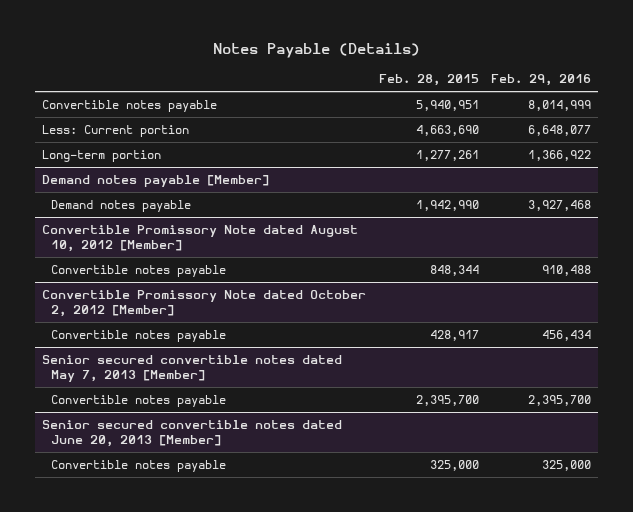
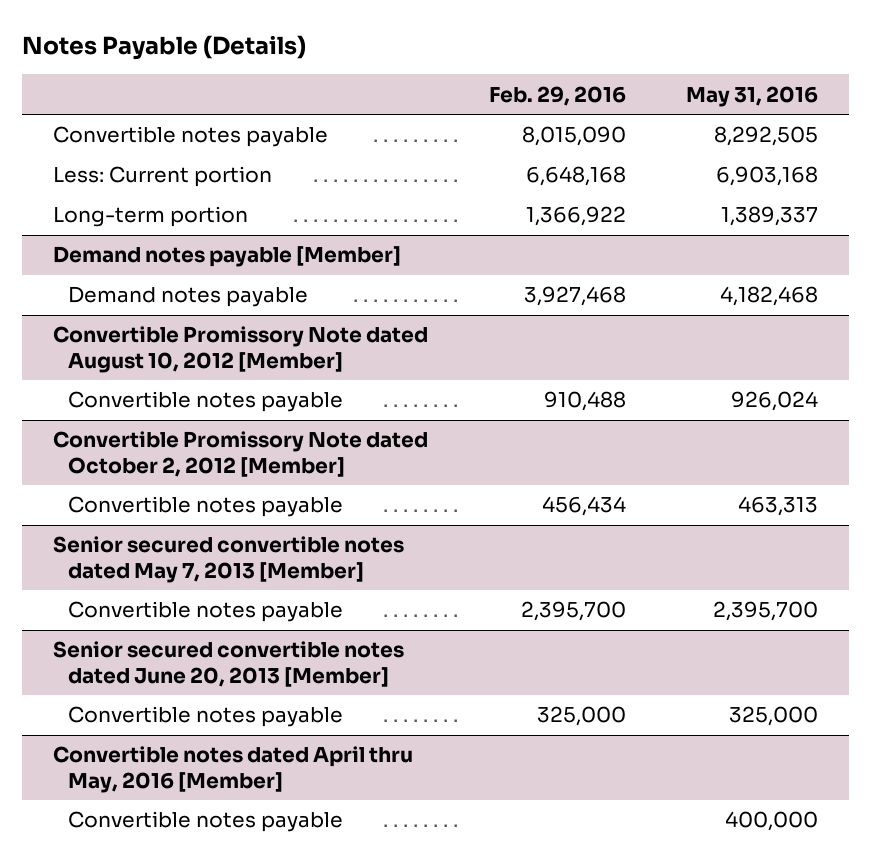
[378,74,479,87] Feb. 28, 2015 -> none
none -> [686,85,819,107] May 31, 2016
[528,99,592,111] 8,014,999 -> [521,126,626,147] 8,015,090
[528,124,592,136] 6,648,077 -> [525,166,626,187] 6,648,168
none -> [52,746,413,793] Convertible notes dated April thru May, 2016 [Member]
none -> [68,811,344,833] Convertible notes payable

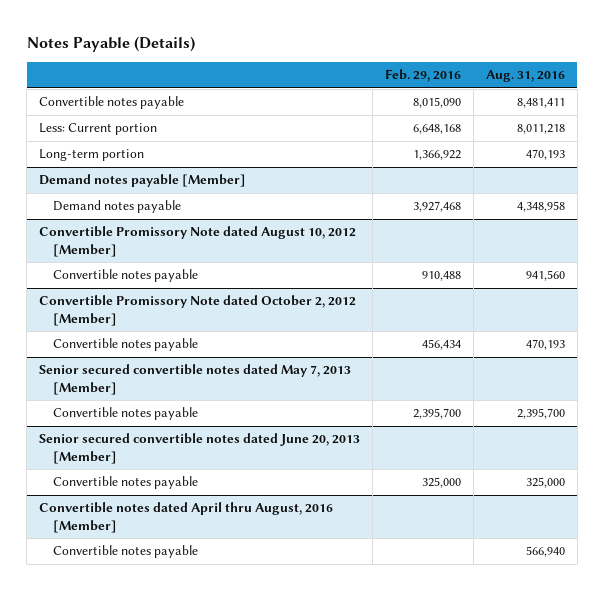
[686,85,819,107] May 31, 2016 -> none
none -> [485,70,565,83] Aug. 31, 2016
[52,746,413,793] Convertible notes dated April thru May, 2016 [Member] -> [39,502,334,533] Convertible notes dated April thru August, 2016 [Member]

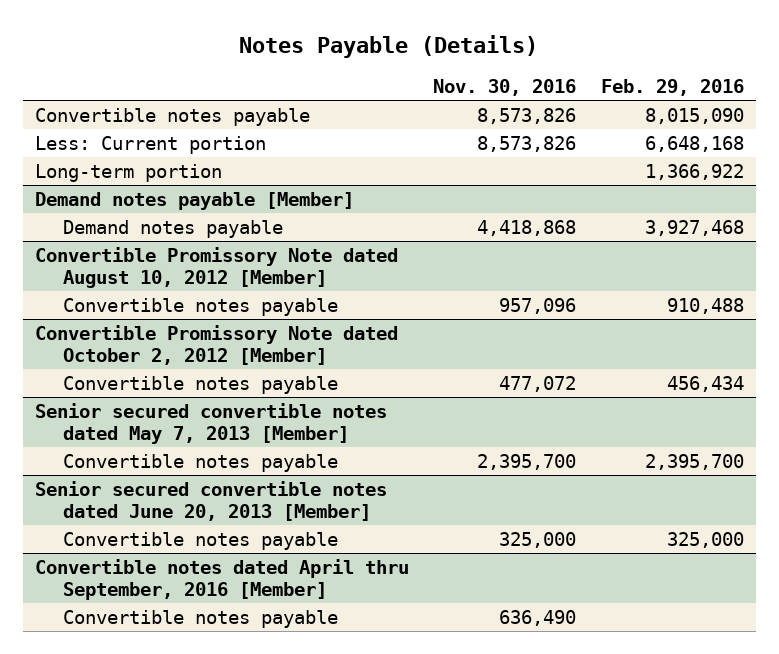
[485,70,565,83] Aug. 31, 2016 -> none
none -> [433,79,577,97] Nov. 30, 2016
[39,502,334,533] Convertible notes dated April thru August, 2016 [Member] -> [35,559,410,601] Convertible notes dated April thru September, 2016 [Member]

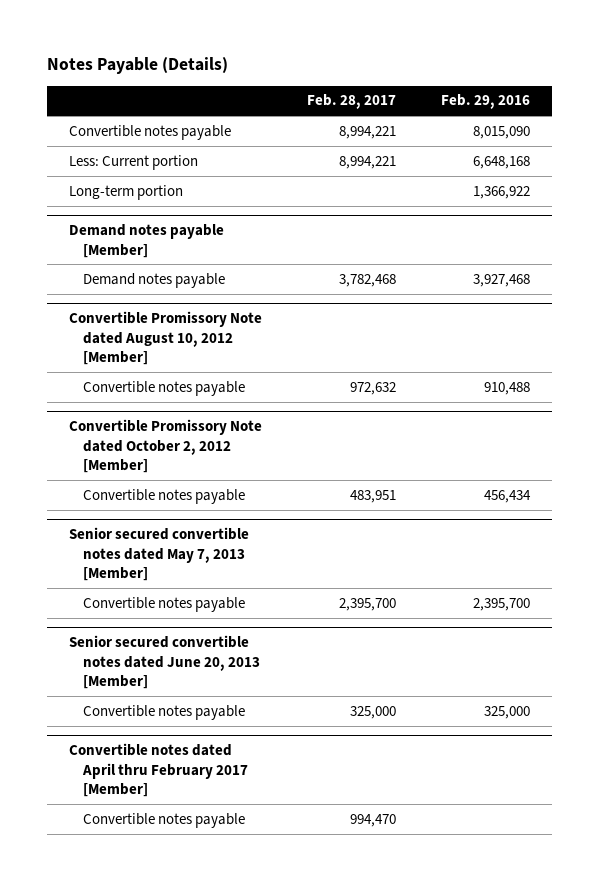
[433,79,577,97] Nov. 30, 2016 -> none
none -> [307,94,397,110] Feb. 28, 2017
[35,559,410,601] Convertible notes dated April thru September, 2016 [Member] -> [69,743,248,797] Convertible notes dated April thru February 2017 [Member]

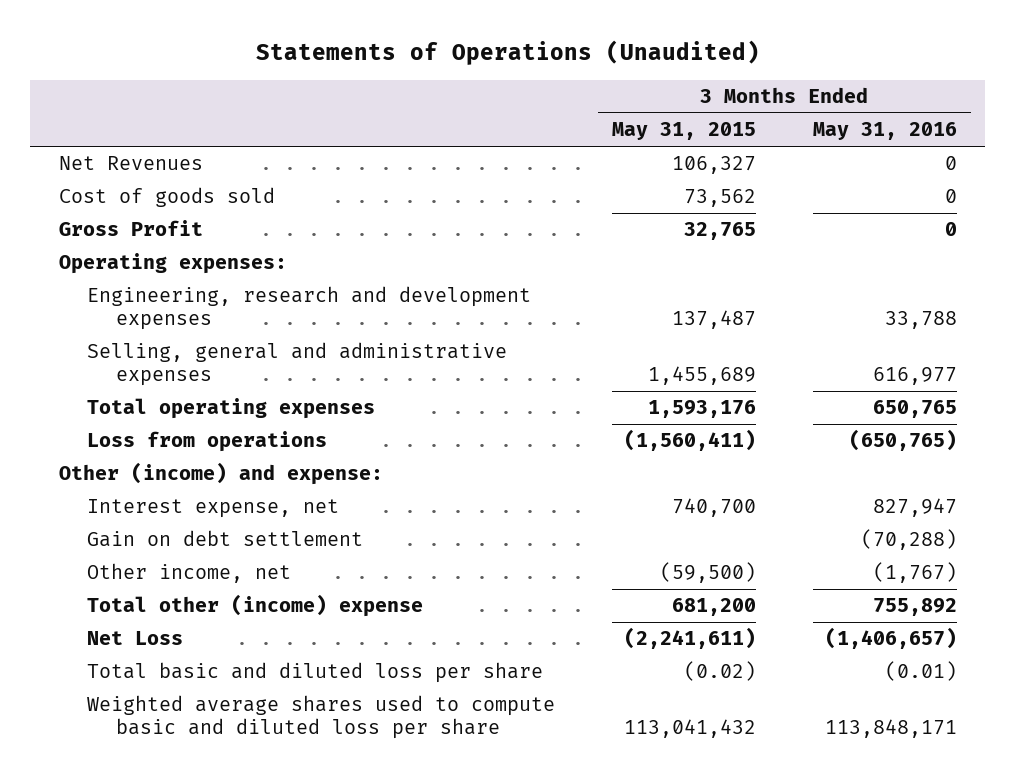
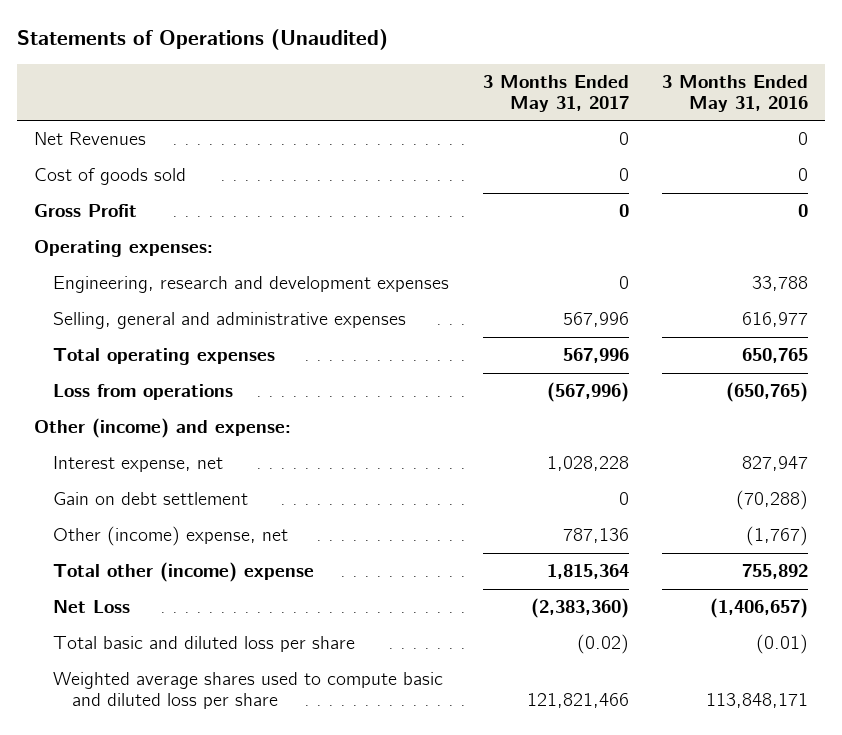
[612,122,757,141] May 31, 2015 -> none
none -> [482,74,629,112] 3 Months Ended May 31, 2017
[87,563,292,584] Other income, net -> [52,526,288,547] Other (income) expense, net

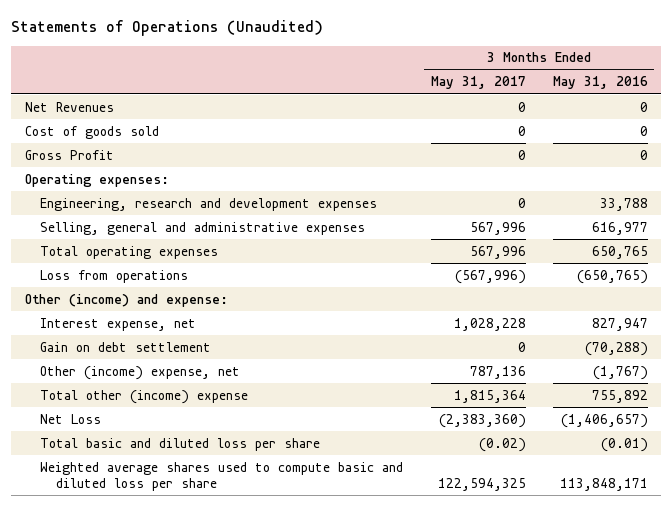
[526,693,629,709] 121,821,466 -> [437,477,526,491] 122,594,325

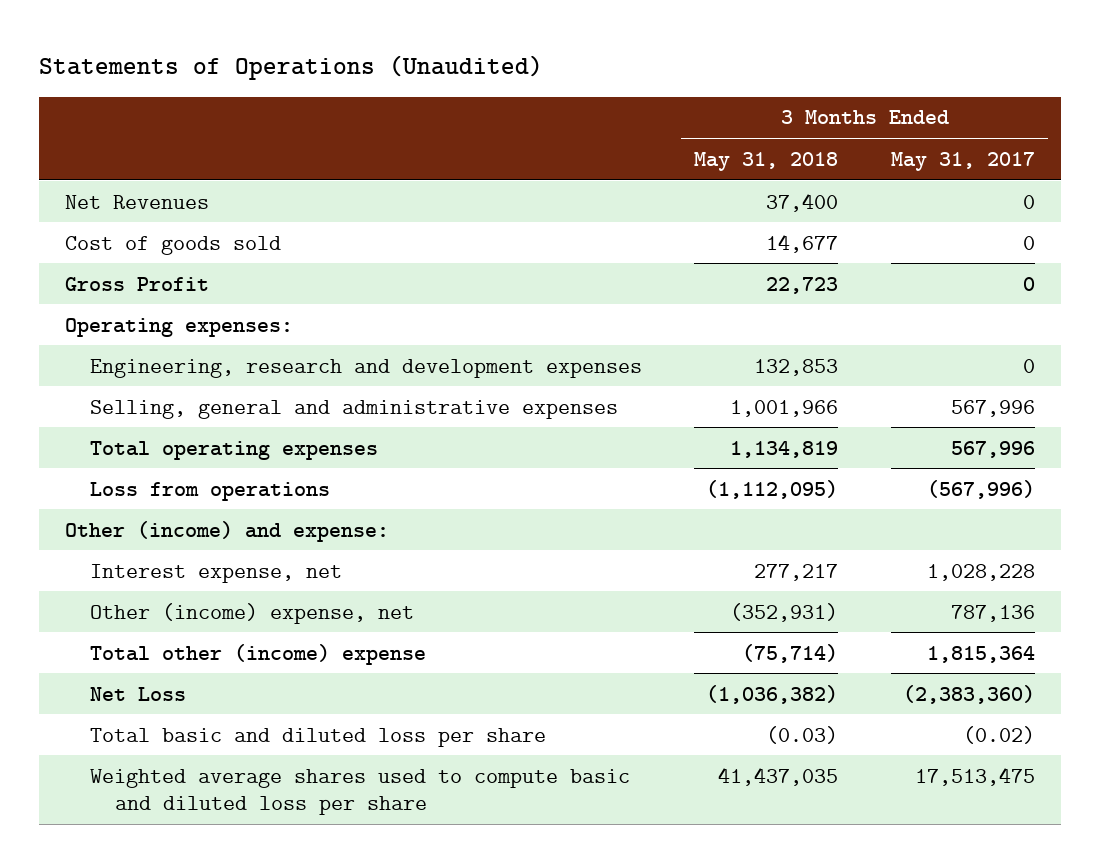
[552,76,648,90] May 31, 2016 -> none
none -> [694,151,839,171] May 31, 2018
[40,341,212,352] Gain on debt settlement -> none
[437,477,526,491] 122,594,325 -> [914,766,1035,786] 17,513,475

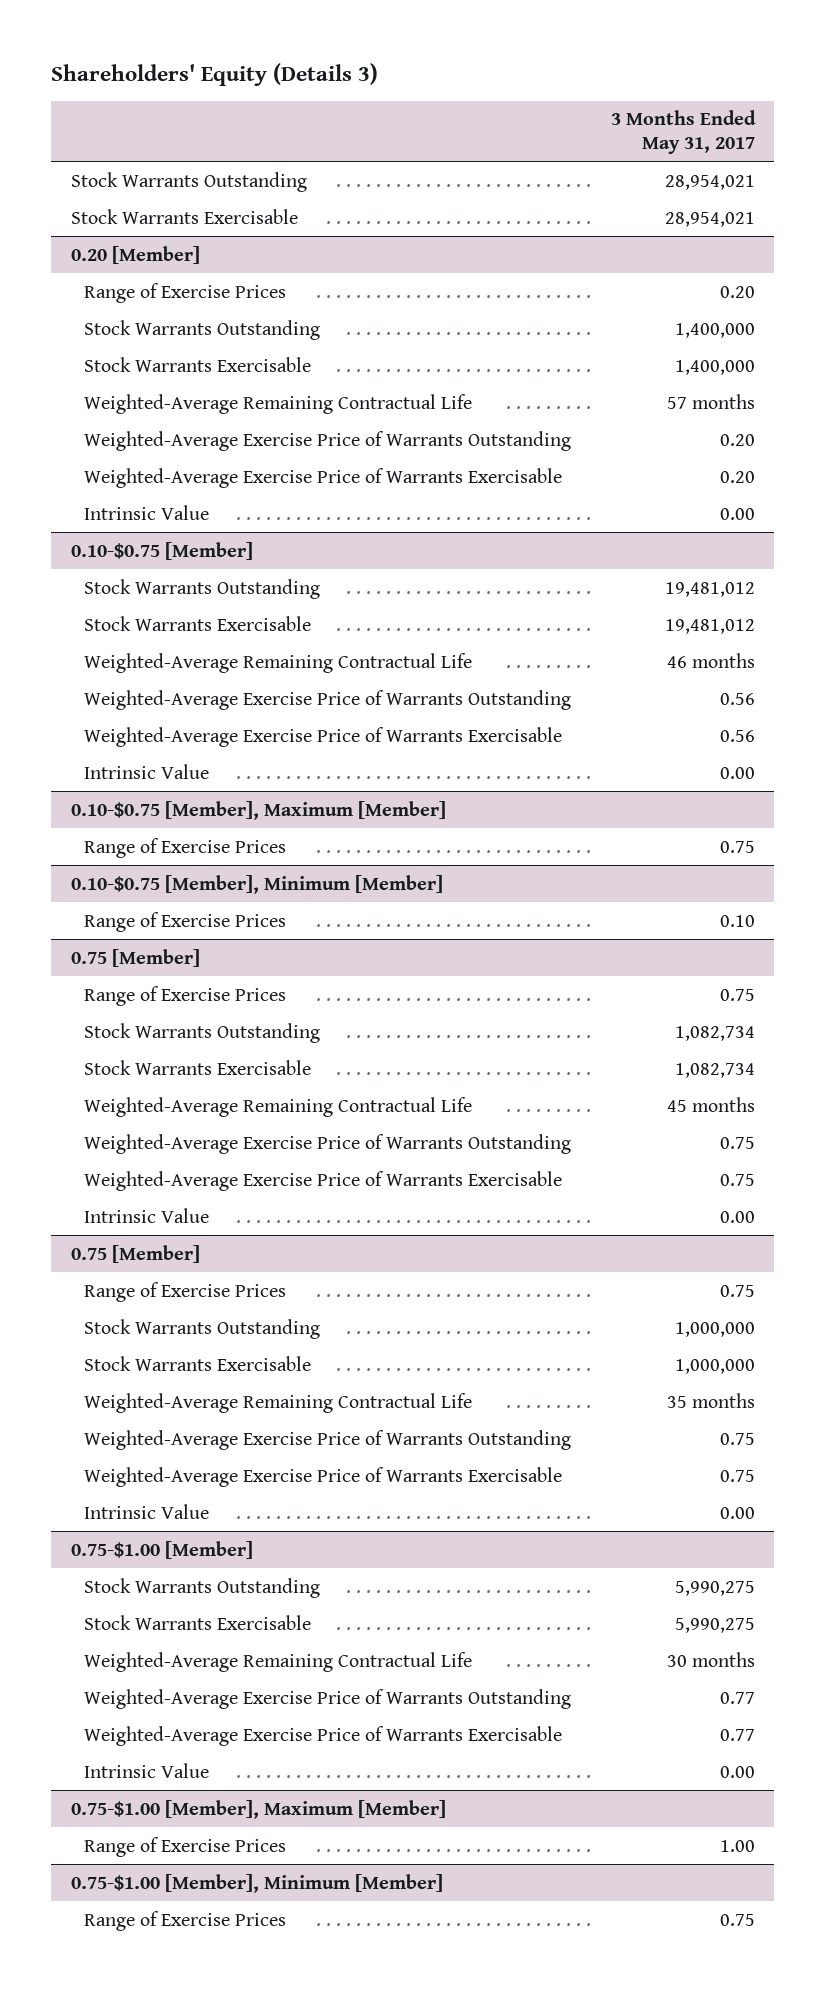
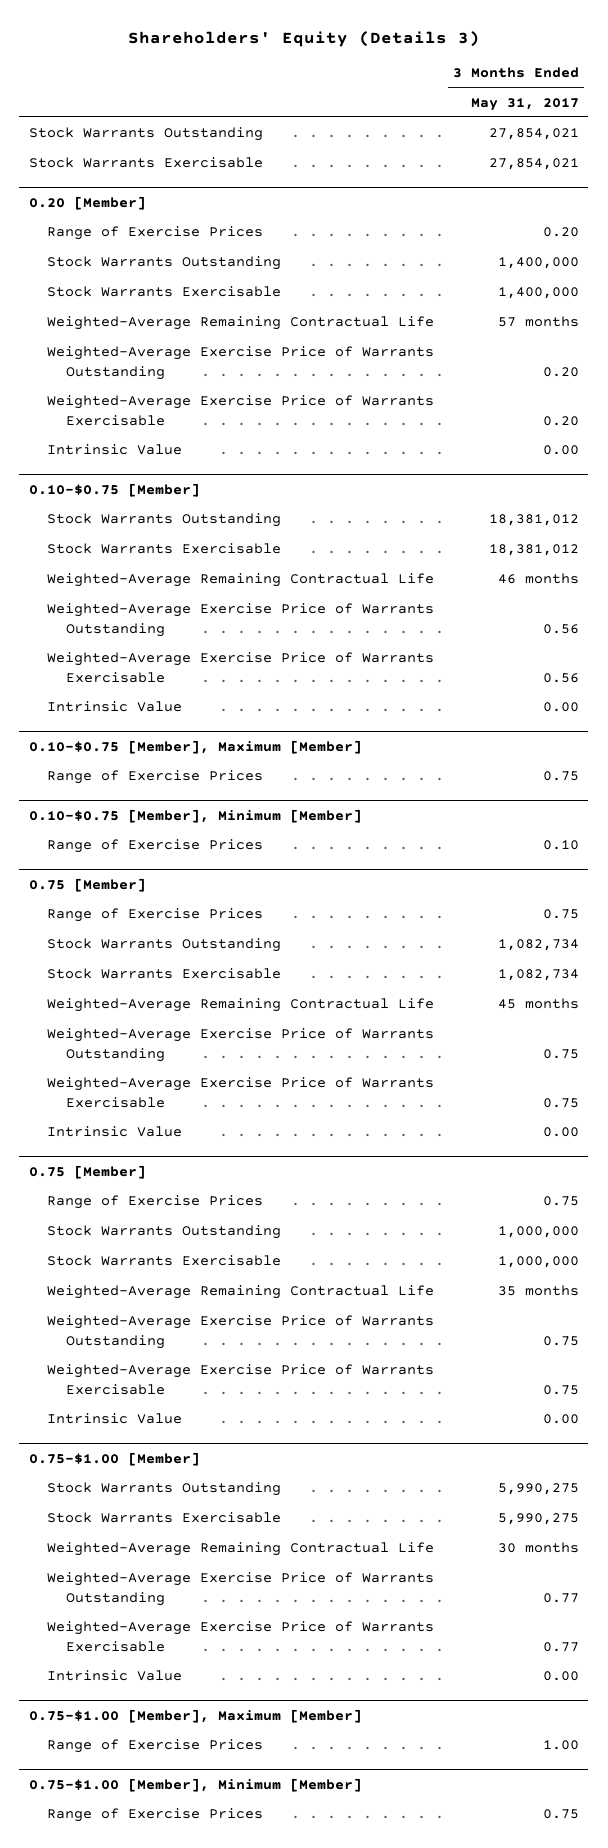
[664,174,755,190] 28,954,021 -> [489,128,580,141] 27,854,021
[664,211,755,227] 28,954,021 -> [489,158,580,171] 27,854,021
[664,581,755,597] 19,481,012 -> [489,514,580,527] 18,381,012
[664,618,755,634] 19,481,012 -> [489,544,580,557] 18,381,012

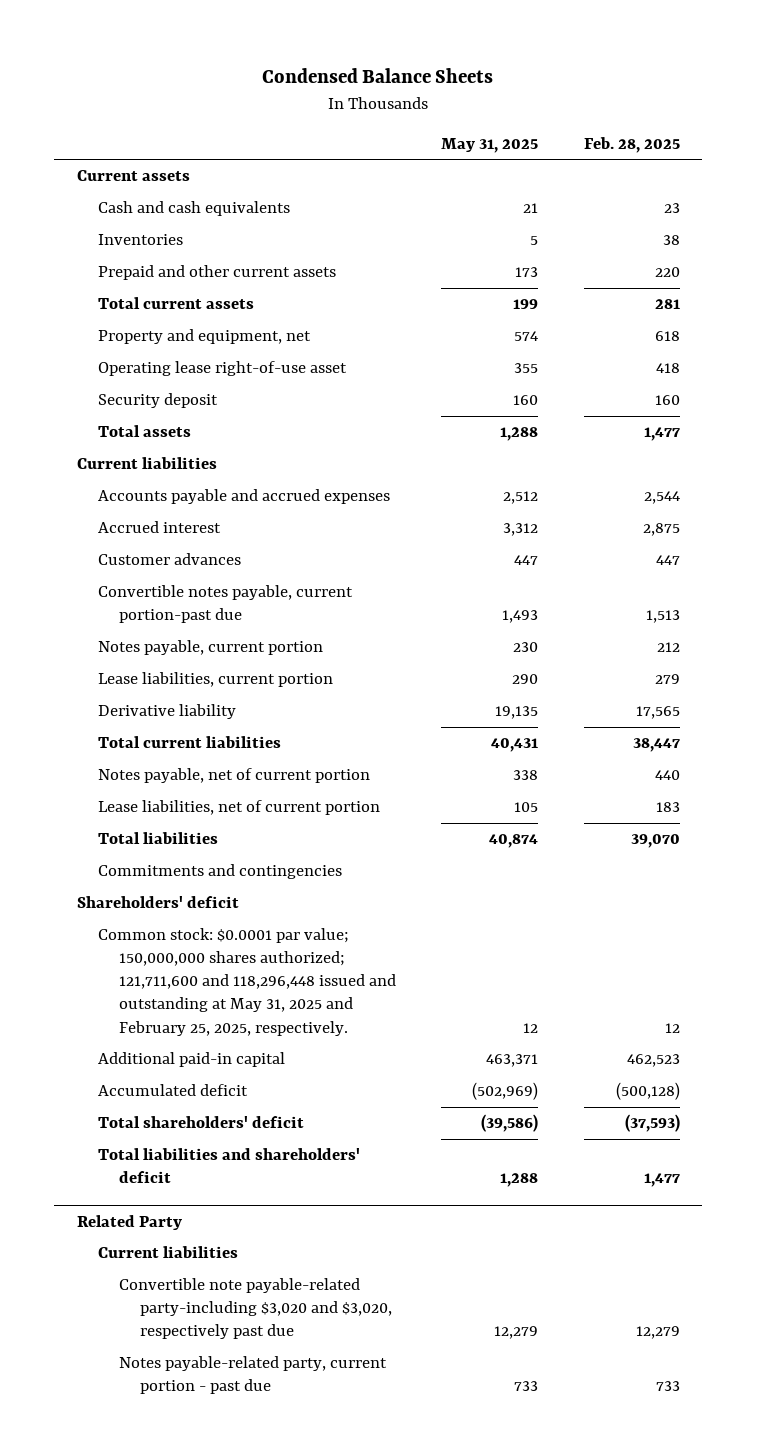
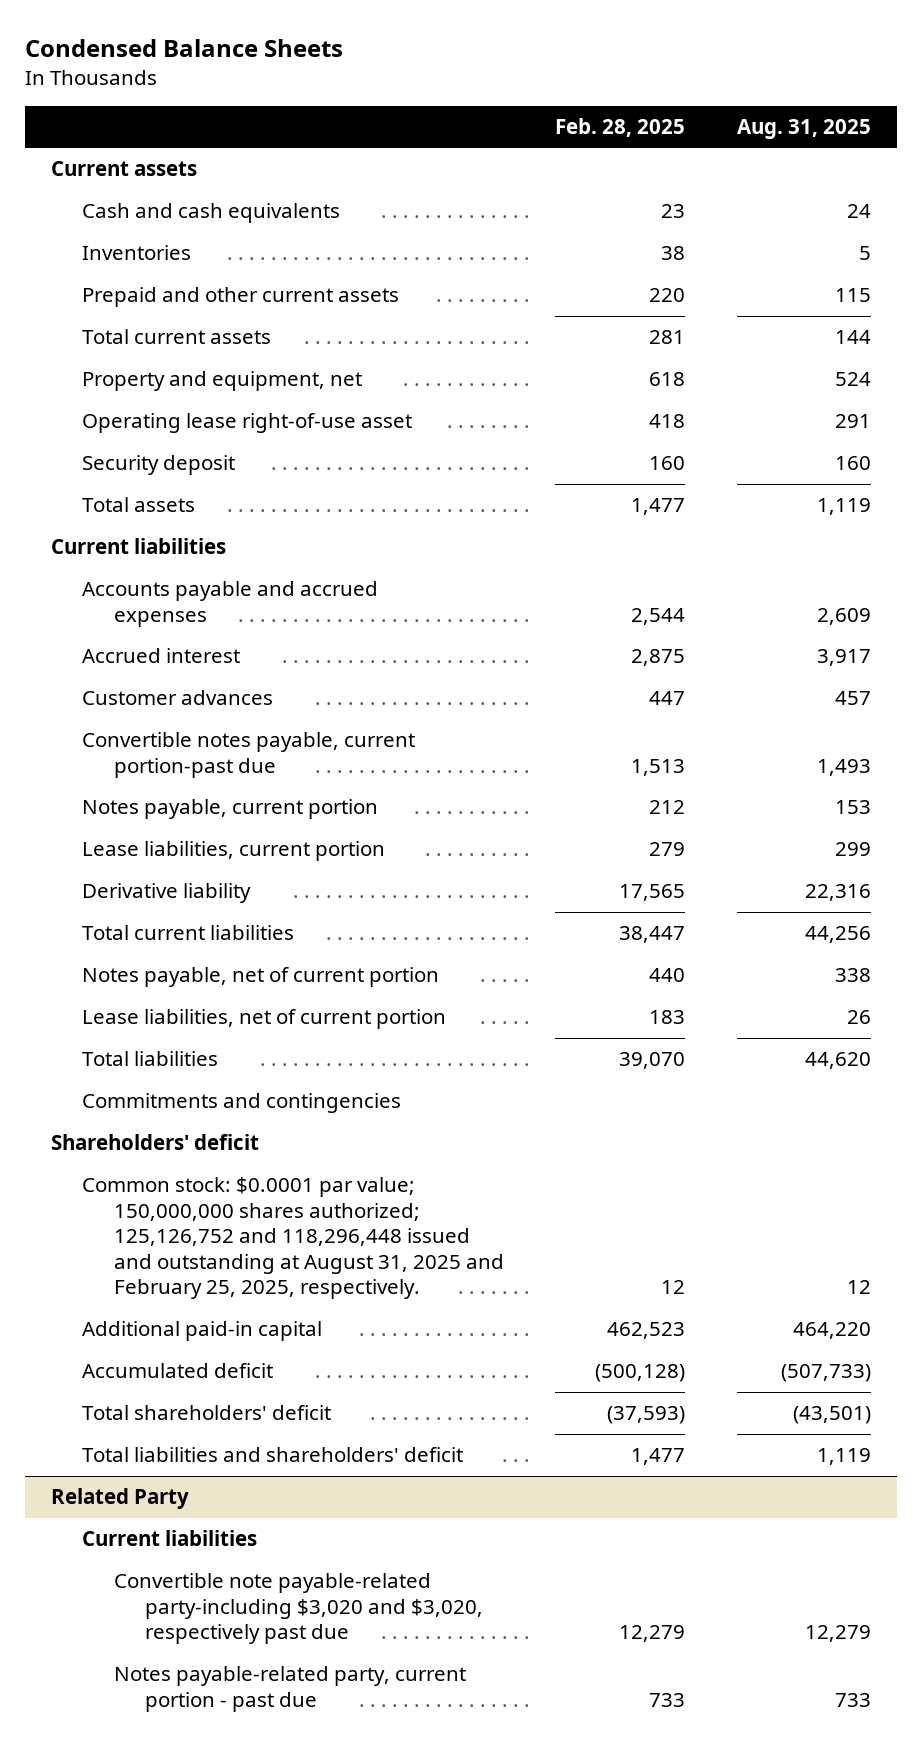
[441,137,539,153] May 31, 2025 -> none
none -> [737,118,872,139] Aug. 31, 2025
[97,928,396,1036] Common stock: $0.0001 par value; 150,000,000 shares authorized; 121,711,600 and 118,296,448 issued and outstanding at May 31, 2025 and February 25, 2025, respectively. -> [82,1177,504,1300] Common stock: $0.0001 par value; 150,000,000 shares authorized; 125,126,752 and 118,296,448 issued and outstanding at August 31, 2025 and February 25, 2025, respectively.

